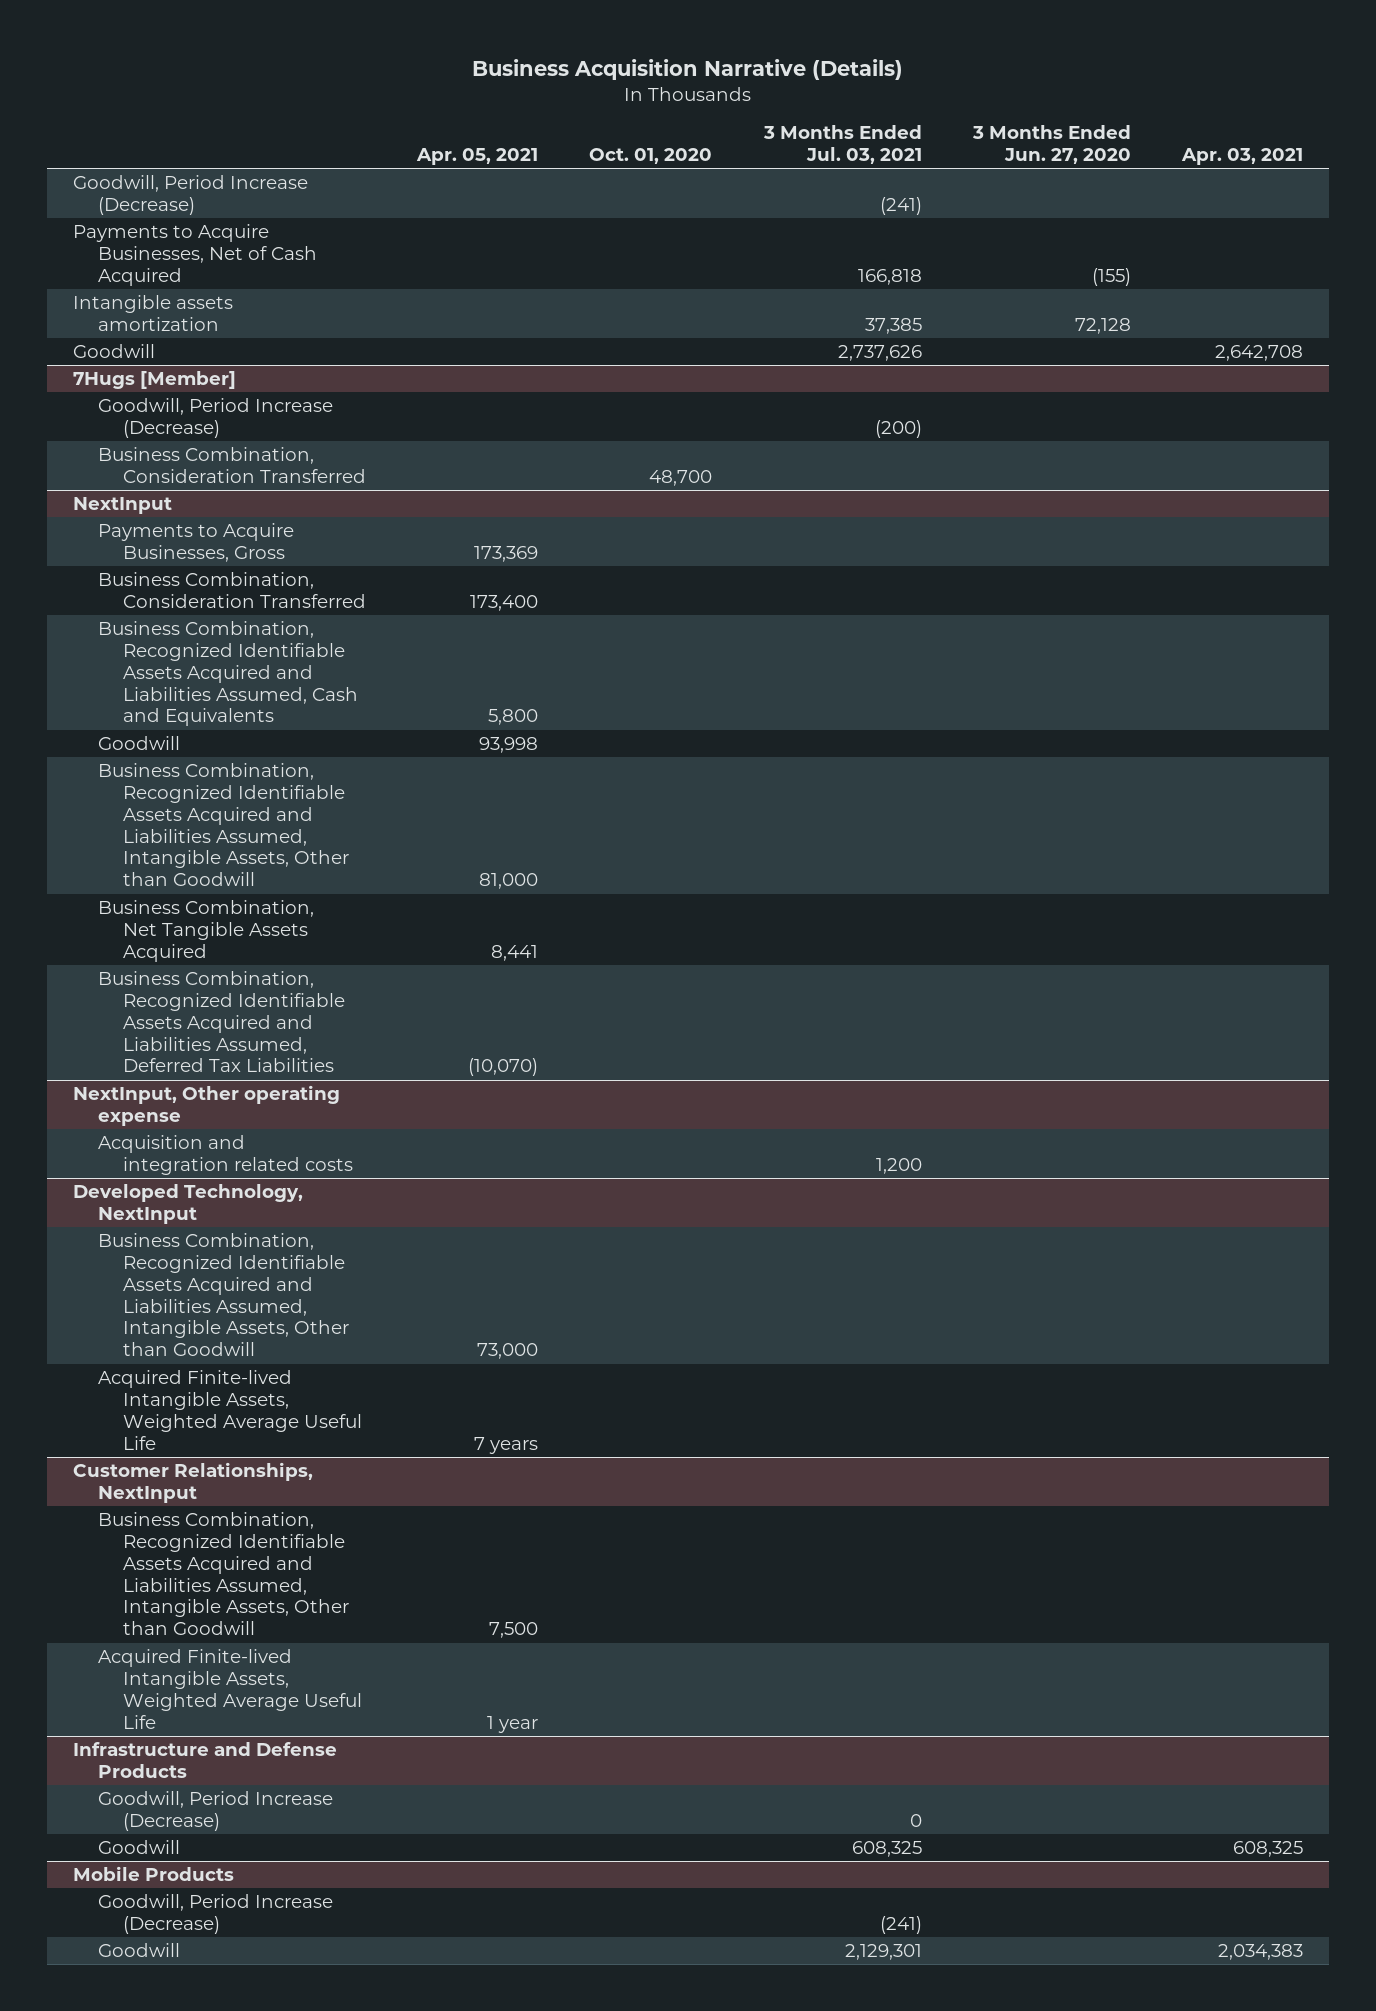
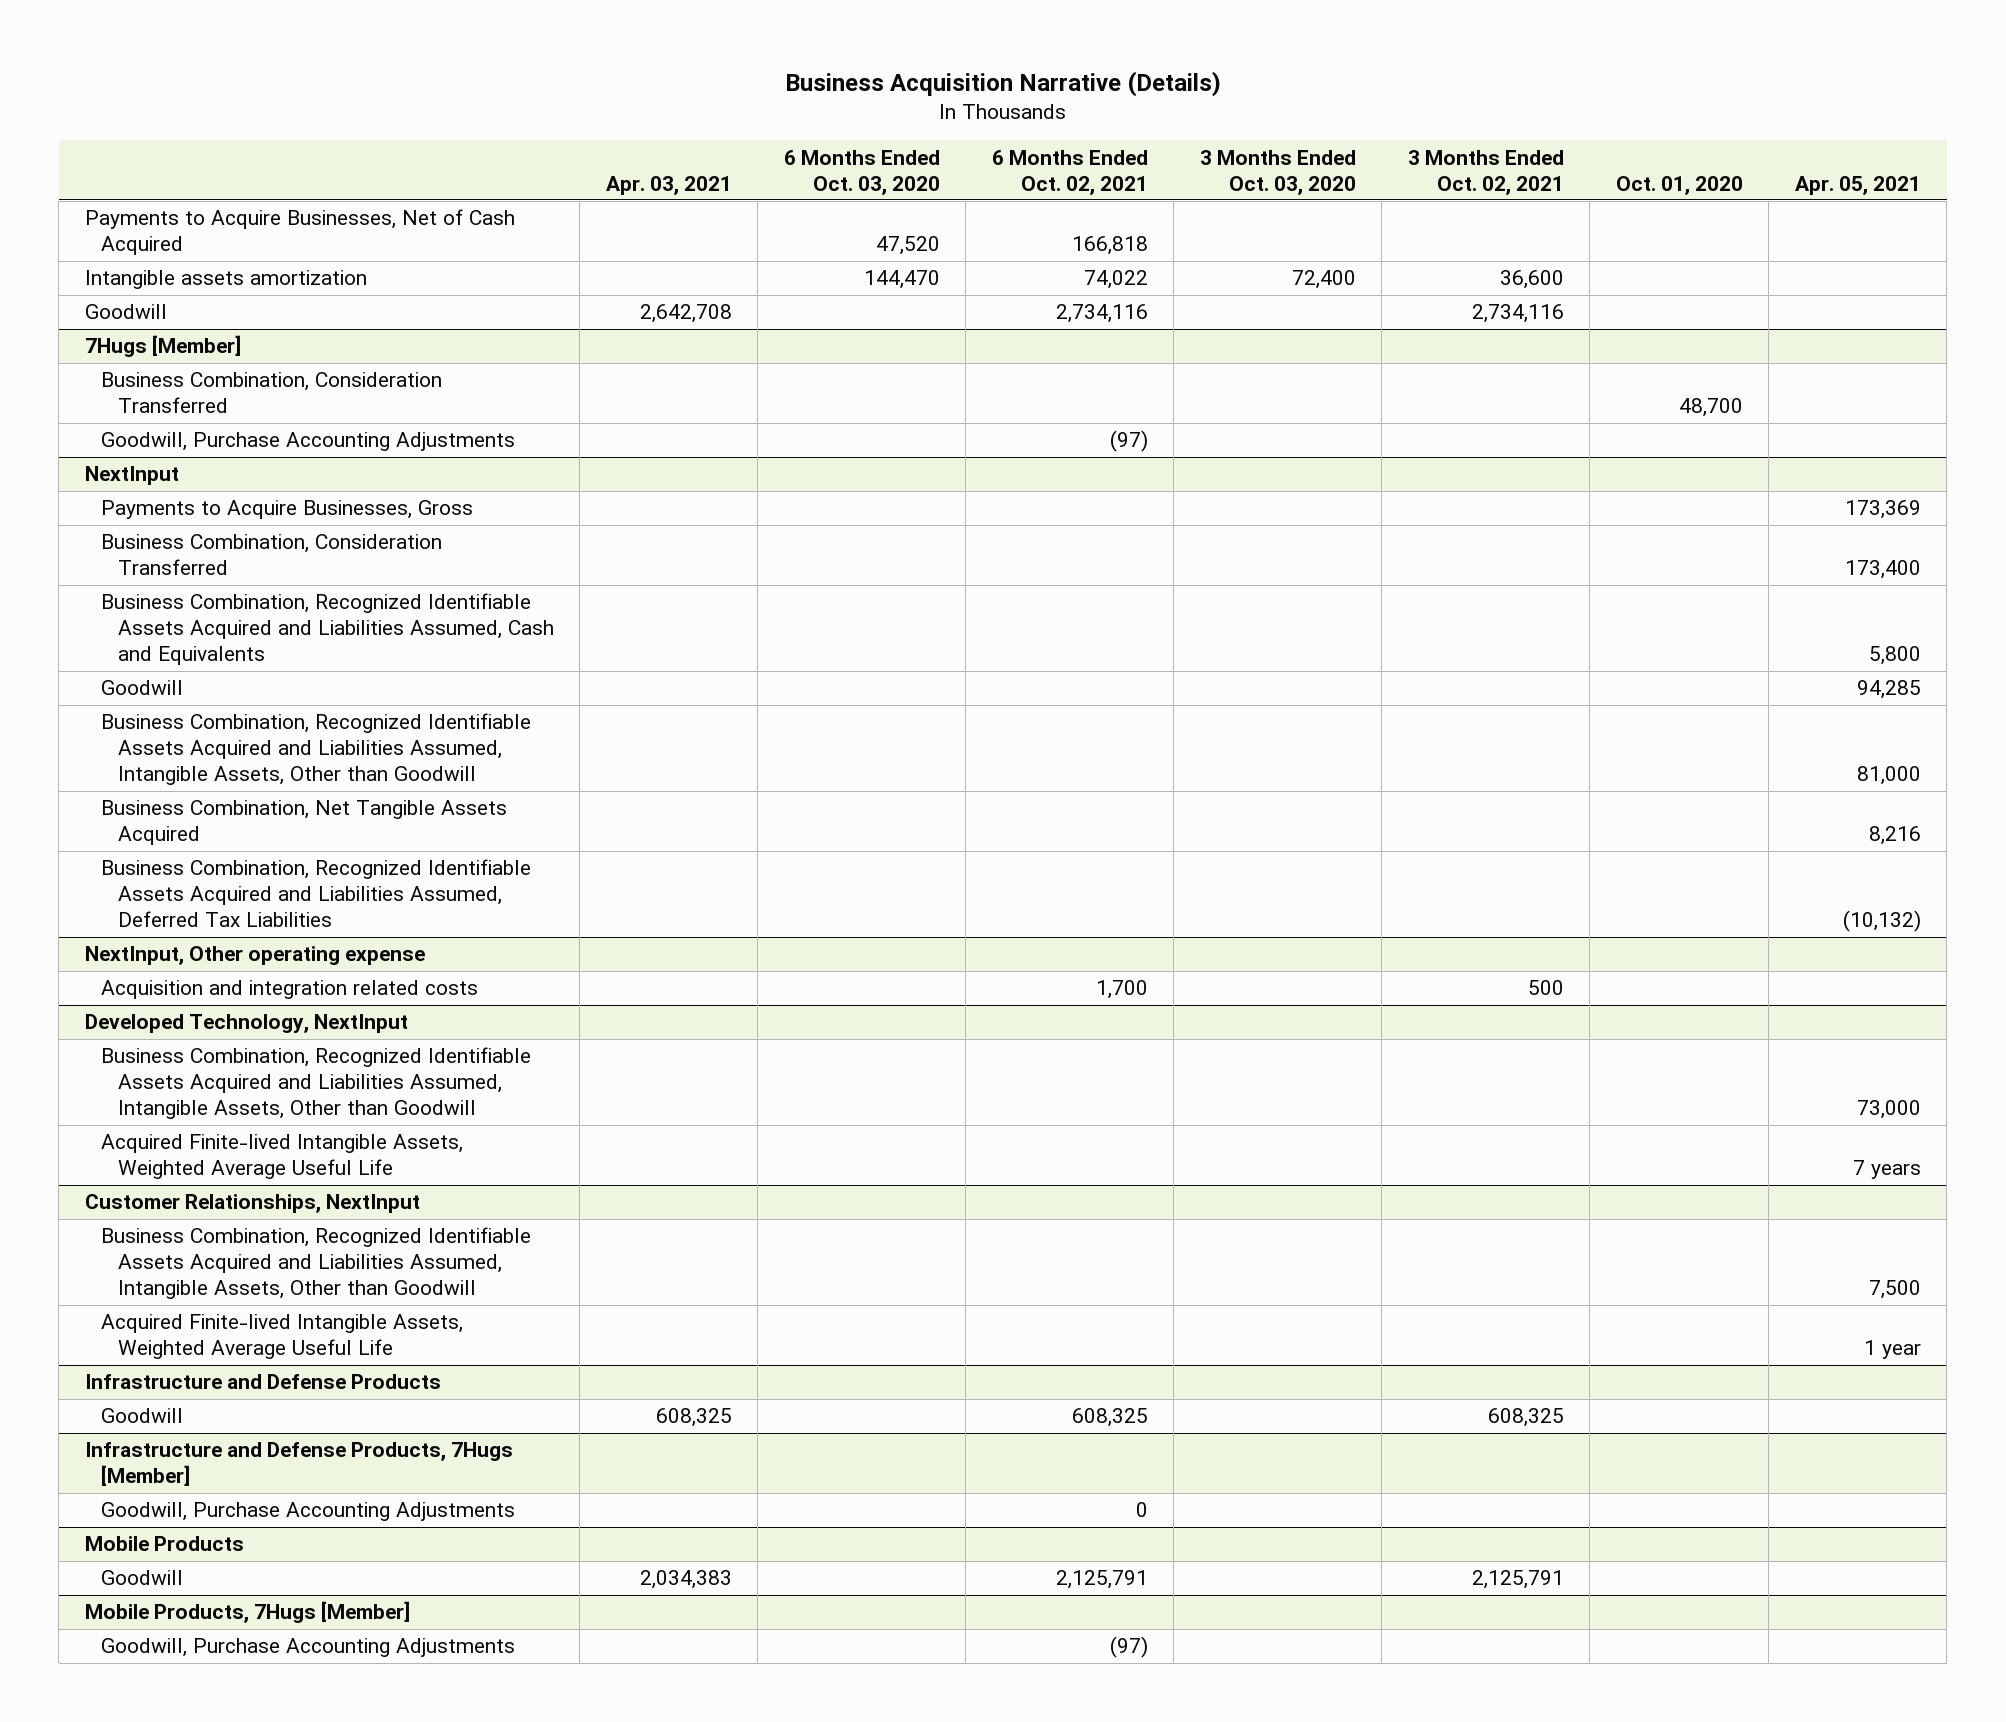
[762,125,922,164] 3 Months Ended Jul. 03, 2021 -> none
[971,125,1131,164] 3 Months Ended Jun. 27, 2020 -> none
none -> [783,149,940,195] 6 Months Ended Oct. 03, 2020
none -> [991,149,1148,195] 6 Months Ended Oct. 02, 2021
none -> [1199,149,1356,195] 3 Months Ended Oct. 03, 2020
none -> [1407,149,1564,195] 3 Months Ended Oct. 02, 2021
[72,175,308,215] Goodwill, Period Increase (Decrease) -> none
[97,398,333,438] Goodwill, Period Increase (Decrease) -> none
none -> [101,432,516,452] Goodwill, Purchase Accounting Adjustments
[479,737,539,754] 93,998 -> [1856,680,1921,700] 94,285
[491,944,539,961] 8,441 -> [1868,826,1921,846] 8,216
[468,1058,539,1077] (10,070) -> [1842,910,1921,933] (10,132)
[97,1791,333,1831] Goodwill, Period Increase (Decrease) -> none
none -> [84,1442,513,1487] Infrastructure and Defense Products, 7Hugs [Member]
none -> [101,1502,516,1522] Goodwill, Purchase Accounting Adjustments
[97,1894,333,1934] Goodwill, Period Increase (Decrease) -> none
none -> [84,1601,410,1624] Mobile Products, 7Hugs [Member]
none -> [101,1638,516,1658] Goodwill, Purchase Accounting Adjustments

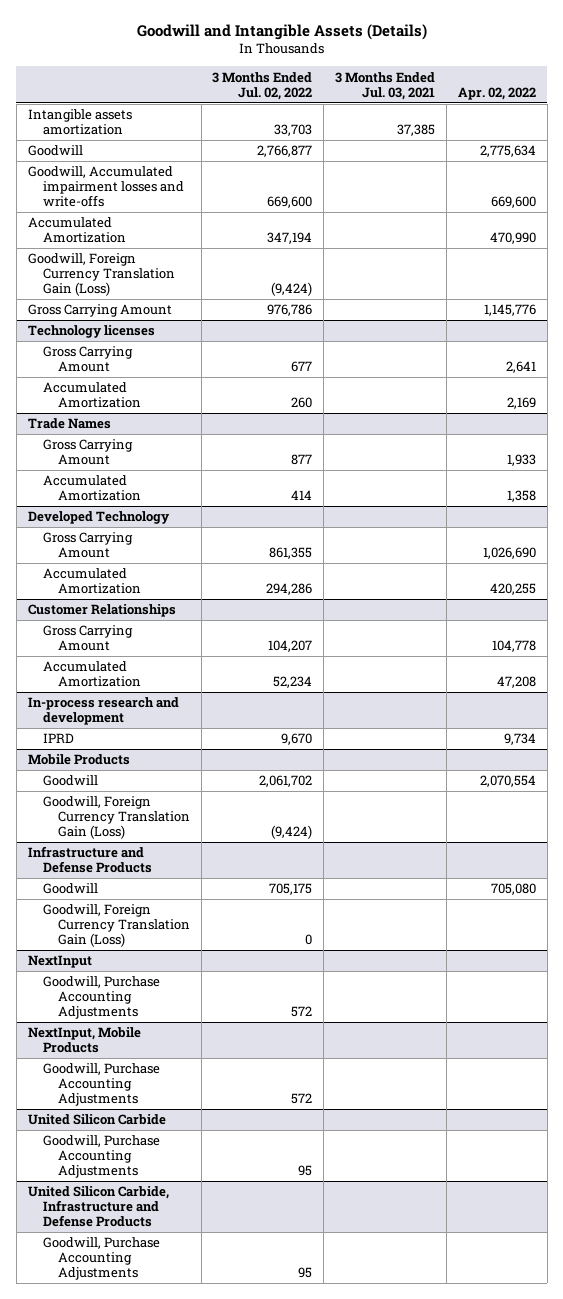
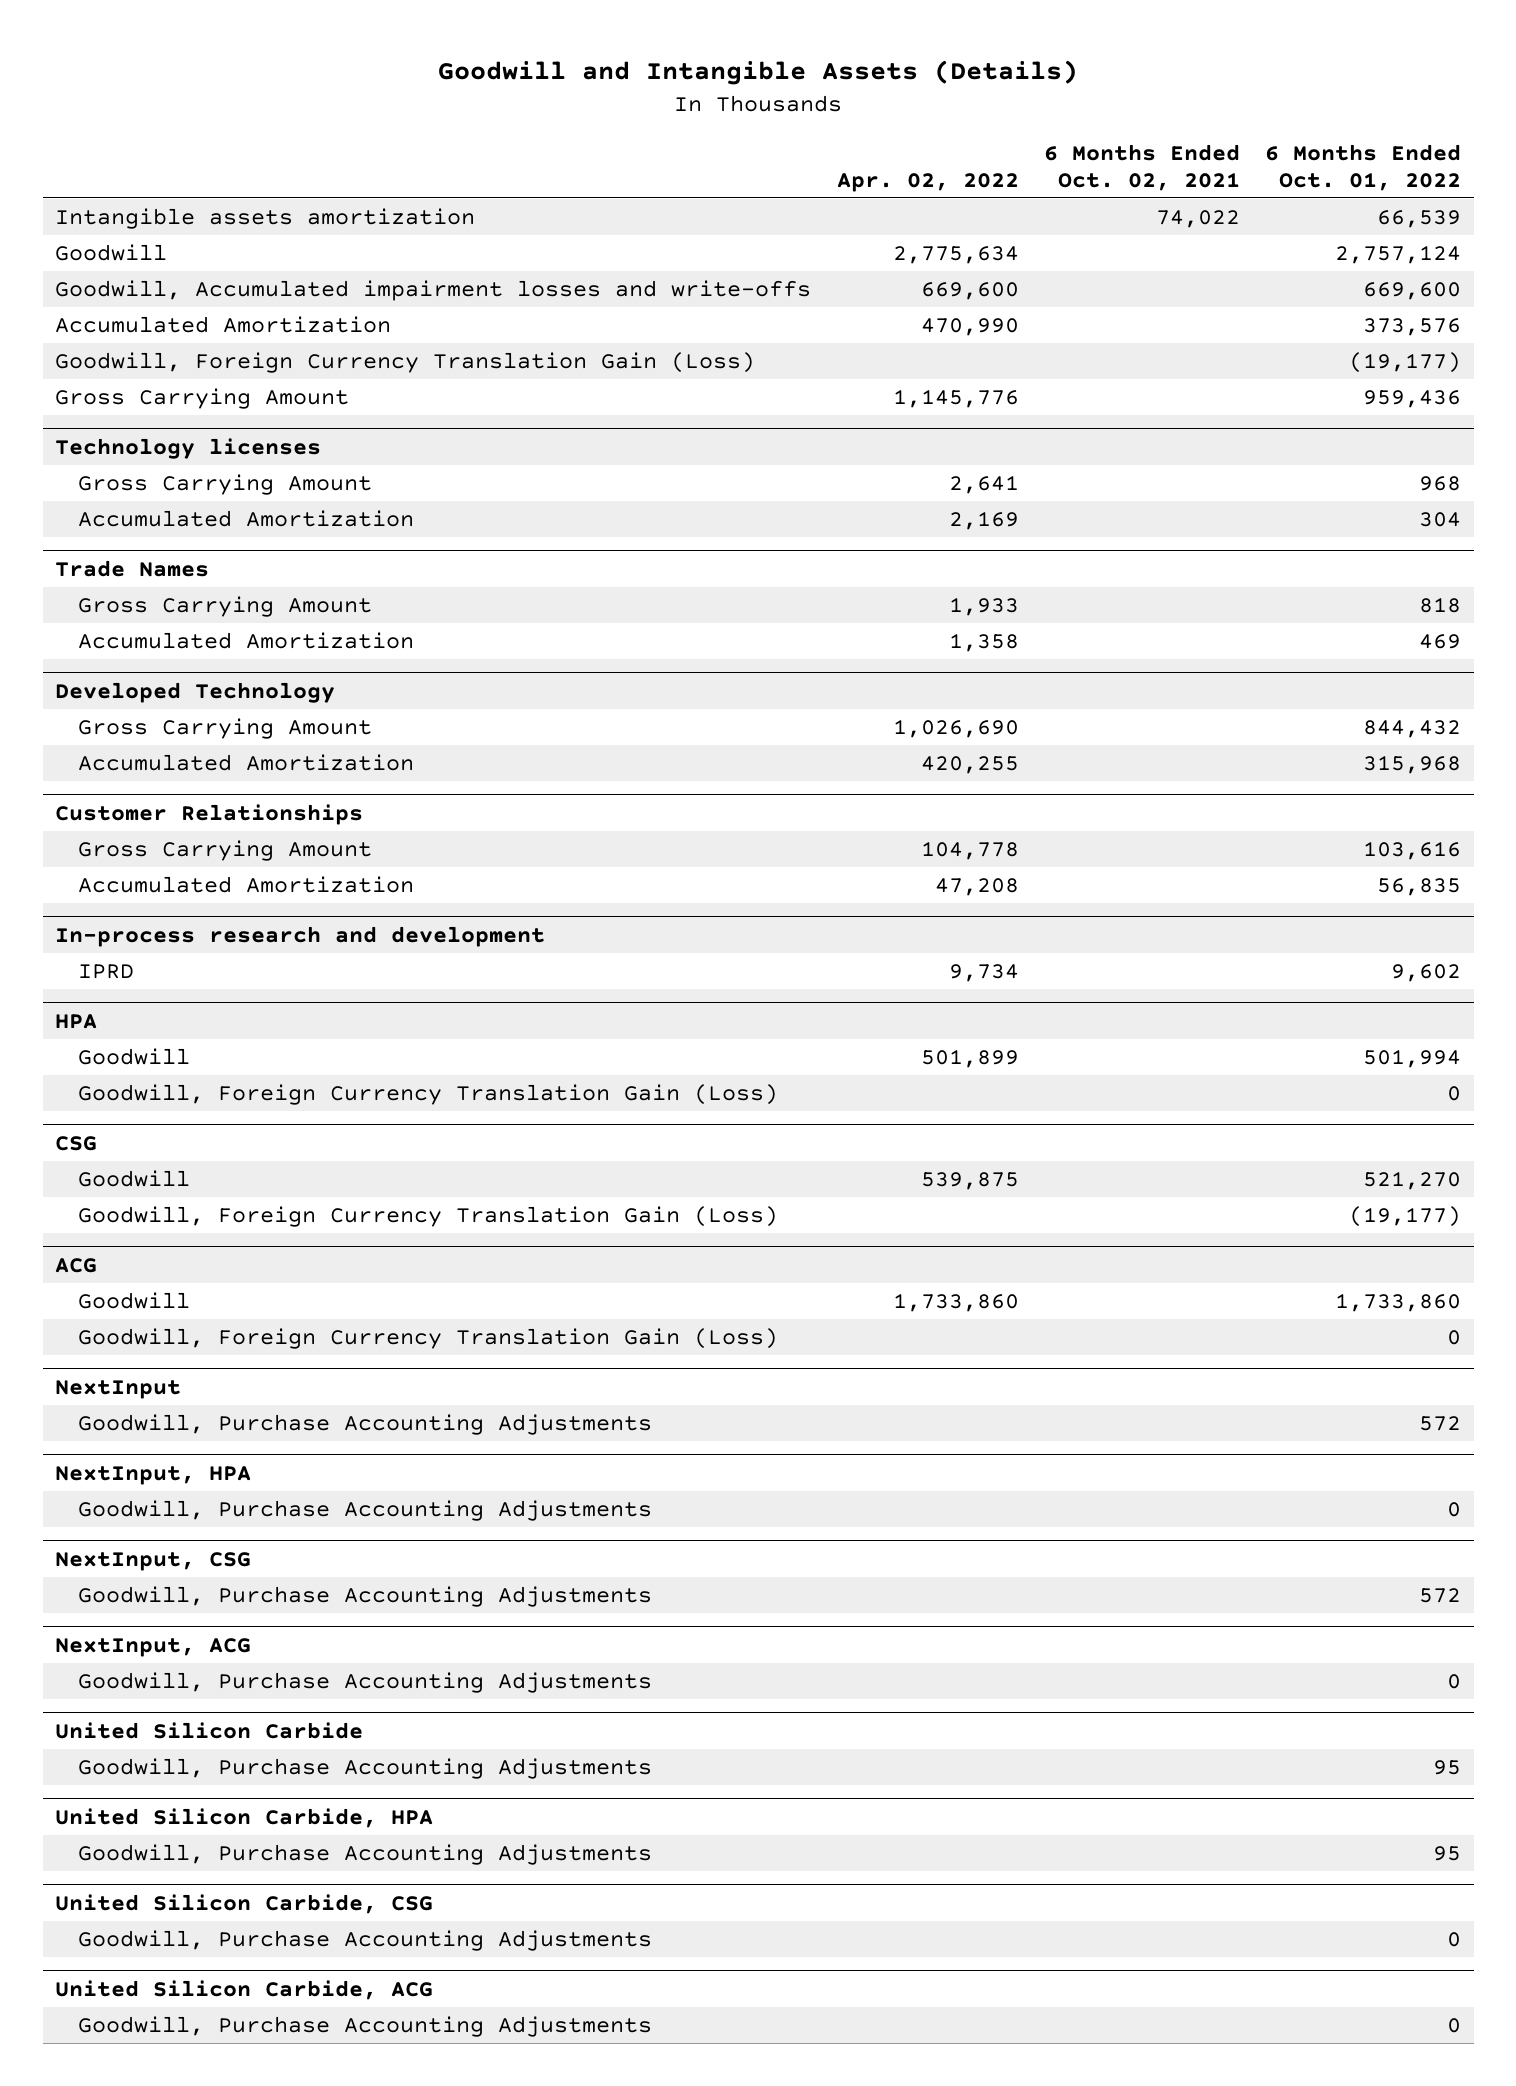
[212,71,313,100] 3 Months Ended Jul. 02, 2022 -> none
[335,71,436,100] 3 Months Ended Jul. 03, 2021 -> none
none -> [1043,143,1240,191] 6 Months Ended Oct. 02, 2021
none -> [1265,143,1462,191] 6 Months Ended Oct. 01, 2022
[27,754,130,766] Mobile Products -> none
[42,775,98,787] Goodwill -> none
[42,796,190,840] Goodwill, Foreign Currency Translation Gain (Loss) -> none
[27,846,152,874] Infrastructure and Defense Products -> none
[42,883,98,895] Goodwill -> none
[42,904,190,948] Goodwill, Foreign Currency Translation Gain (Loss) -> none
none -> [55,1013,98,1029] HPA
none -> [77,1047,190,1065] Goodwill
none -> [77,1083,778,1105] Goodwill, Foreign Currency Translation Gain (Loss)
none -> [55,1135,98,1151] CSG
none -> [77,1169,190,1187] Goodwill
none -> [77,1205,778,1227] Goodwill, Foreign Currency Translation Gain (Loss)
none -> [55,1257,98,1273] ACG
none -> [77,1291,190,1309] Goodwill
none -> [77,1327,778,1349] Goodwill, Foreign Currency Translation Gain (Loss)
[27,1027,141,1054] NextInput, Mobile Products -> none
[42,1063,160,1107] Goodwill, Purchase Accounting Adjustments -> none
none -> [55,1465,252,1485] NextInput, HPA
none -> [77,1499,652,1521] Goodwill, Purchase Accounting Adjustments
none -> [55,1551,252,1571] NextInput, CSG
none -> [77,1585,652,1607] Goodwill, Purchase Accounting Adjustments
none -> [55,1637,252,1657] NextInput, ACG
none -> [77,1671,652,1693] Goodwill, Purchase Accounting Adjustments
[27,1186,169,1228] United Silicon Carbide, Infrastructure and Defense Products -> none
[42,1237,160,1281] Goodwill, Purchase Accounting Adjustments -> none
none -> [55,1807,434,1828] United Silicon Carbide, HPA
none -> [77,1843,652,1865] Goodwill, Purchase Accounting Adjustments
none -> [55,1893,434,1914] United Silicon Carbide, CSG
none -> [77,1929,652,1951] Goodwill, Purchase Accounting Adjustments
none -> [55,1979,434,2000] United Silicon Carbide, ACG
none -> [77,2015,652,2037] Goodwill, Purchase Accounting Adjustments

